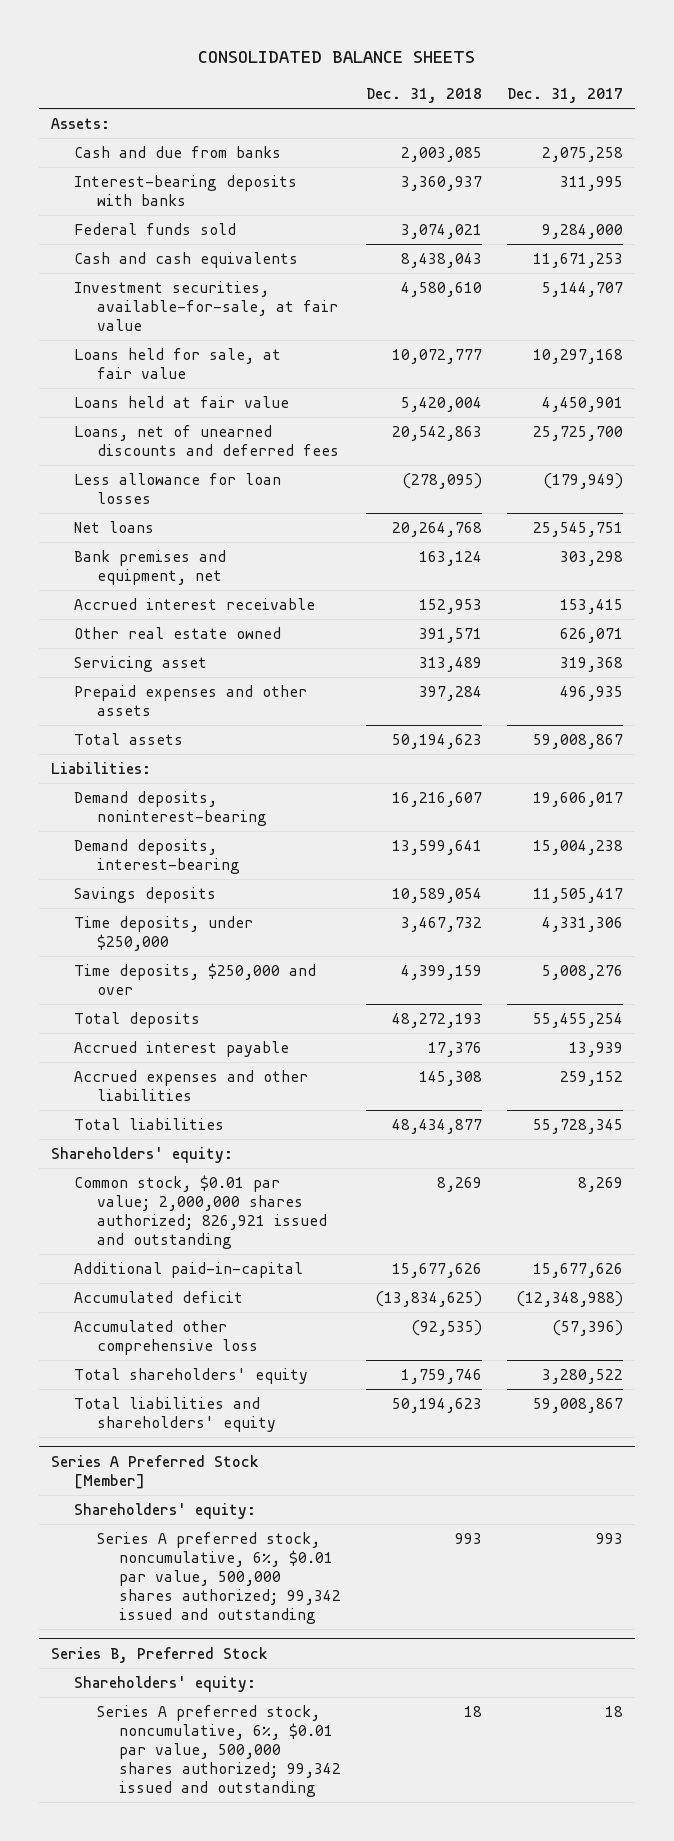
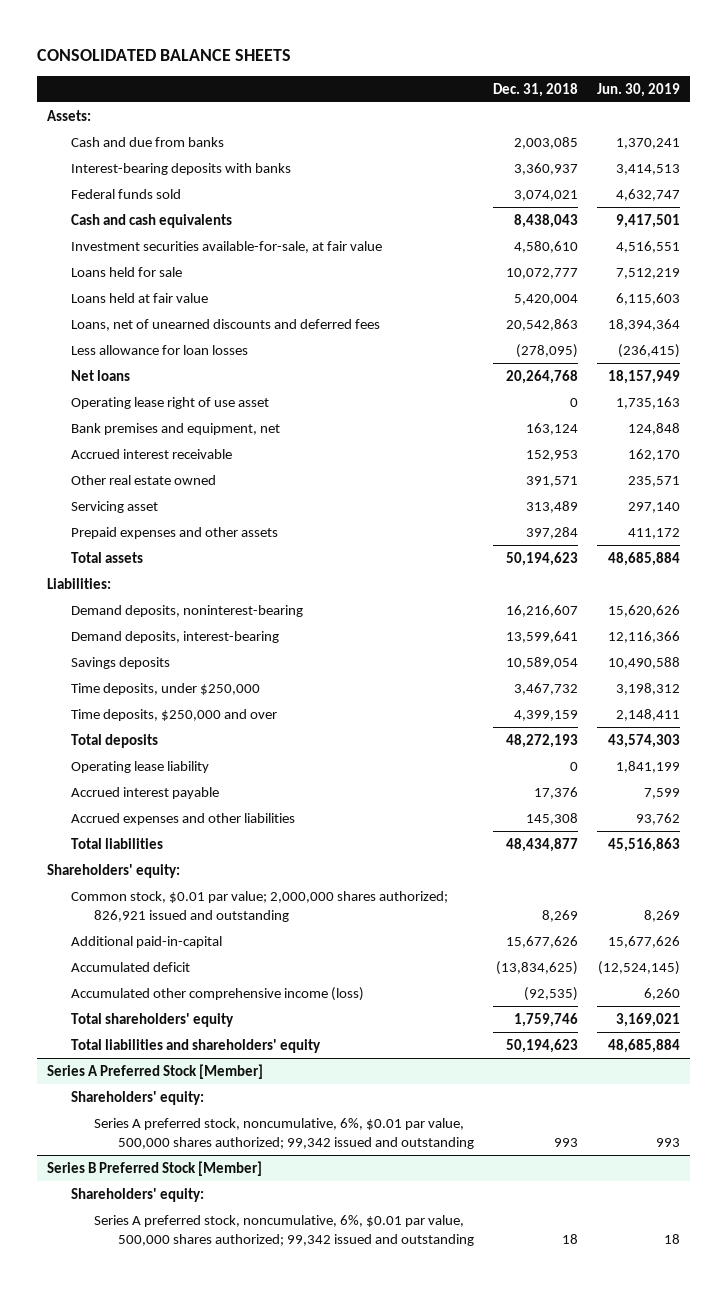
[506,87,623,103] Dec. 31, 2017 -> none
none -> [597,82,681,97] Jun. 30, 2019
[73,281,338,332] Investment securities, available-for-sale, at fair value -> [70,240,382,253] Investment securities available-for-sale, at fair value
[73,348,281,380] Loans held for sale, at fair value -> [70,266,182,277] Loans held for sale
none -> [70,396,269,409] Operating lease right of use asset
none -> [70,760,209,773] Operating lease liability
[73,1320,258,1356] Accumulated other comprehensive loss -> [70,986,364,1001] Accumulated other comprehensive income (loss)
[51,1646,269,1663] Series B, Preferred Stock -> [46,1160,262,1176] Series B Preferred Stock [Member]

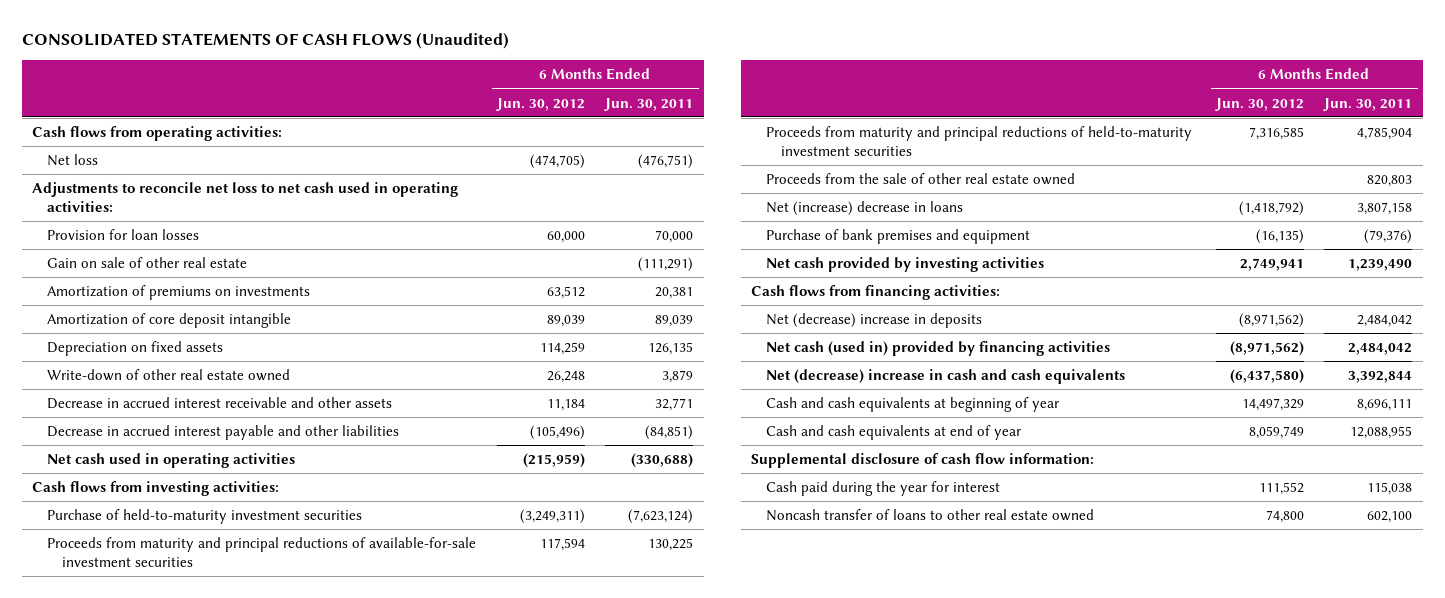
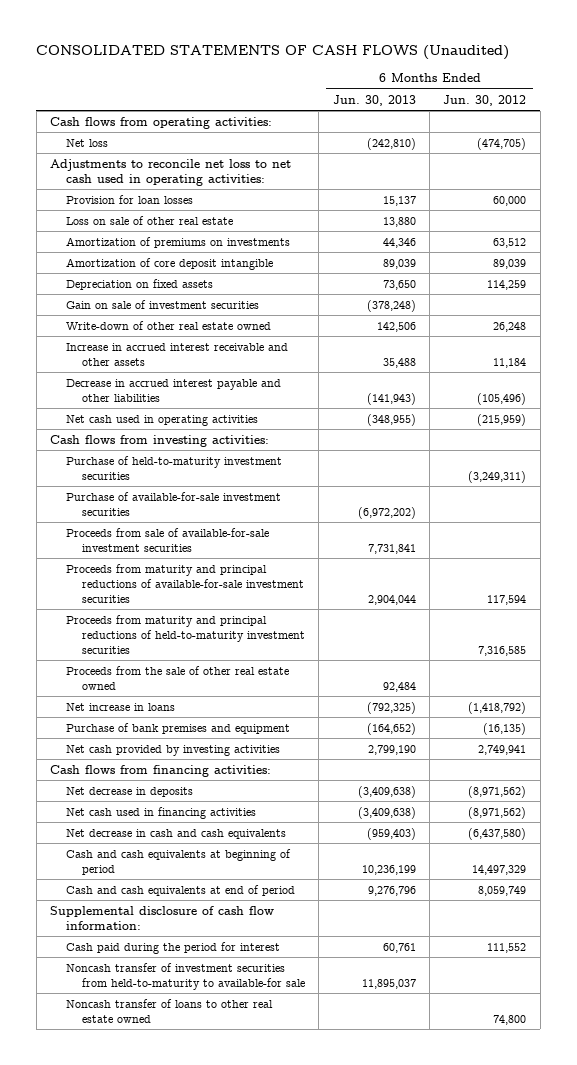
[604,97,694,111] Jun. 30, 2011 -> none
none -> [332,94,416,106] Jun. 30, 2013
[47,256,248,268] Gain on sale of other real estate -> [66,215,234,225] Loss on sale of other real estate
none -> [66,299,260,309] Gain on sale of investment securities
[47,396,393,409] Decrease in accrued interest receivable and other assets -> [66,342,289,366] Increase in accrued interest receivable and other assets
none -> [66,491,282,516] Purchase of available-for-sale investment securities
none -> [66,527,270,552] Proceeds from sale of available-for-sale investment securities
[766,200,964,216] Net (increase) decrease in loans -> [66,702,176,711] Net increase in loans
[766,312,983,328] Net (decrease) increase in deposits -> [66,786,194,797] Net decrease in deposits
[766,340,1111,356] Net cash (used in) provided by financing activities -> [66,806,257,819] Net cash used in financing activities
[766,368,1126,384] Net (decrease) increase in cash and cash equivalents -> [66,828,287,839] Net decrease in cash and cash equivalents
[766,396,1061,412] Cash and cash equivalents at beginning of year -> [66,848,292,875] Cash and cash equivalents at beginning of period
[766,424,1023,440] Cash and cash equivalents at end of year -> [66,884,296,896] Cash and cash equivalents at end of period
[766,480,1001,496] Cash paid during the year for interest -> [66,941,281,954] Cash paid during the period for interest
none -> [66,962,305,990] Noncash transfer of investment securities from held-to-maturity to available-for sale

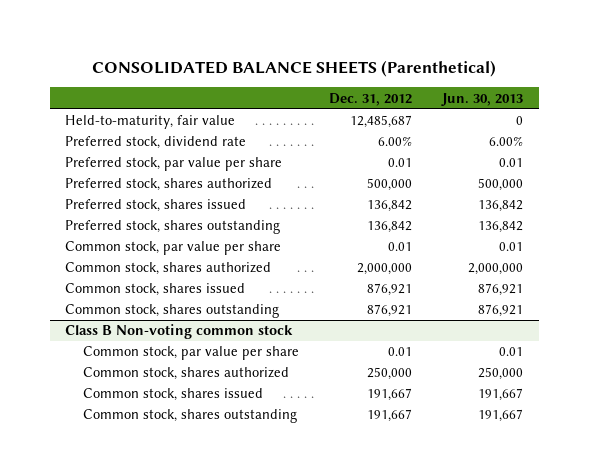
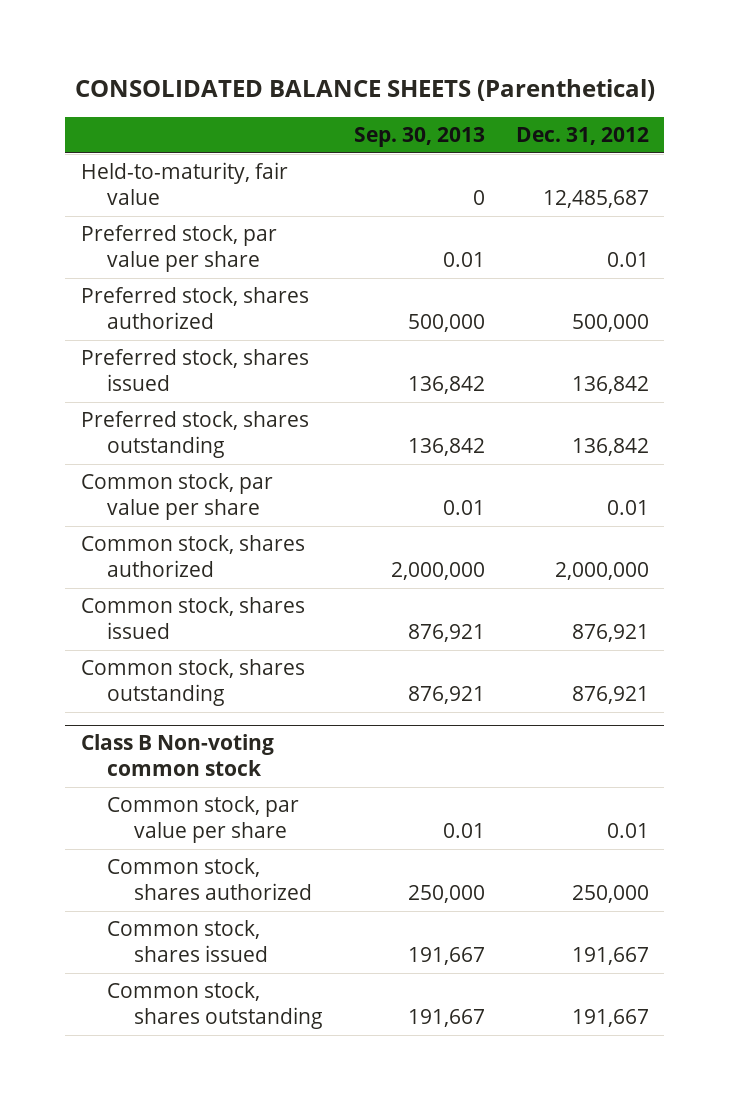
[441,92,524,106] Jun. 30, 2013 -> none
none -> [353,127,485,148] Sep. 30, 2013
[65,136,247,150] Preferred stock, dividend rate -> none

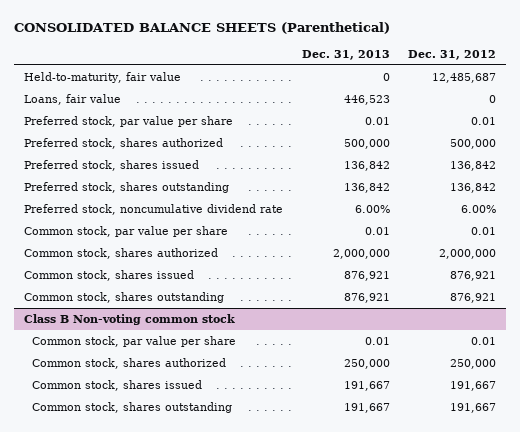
[353,127,485,148] Sep. 30, 2013 -> none
none -> [301,49,390,60] Dec. 31, 2013
none -> [23,94,121,106] Loans, fair value
none -> [23,204,283,216] Preferred stock, noncumulative dividend rate

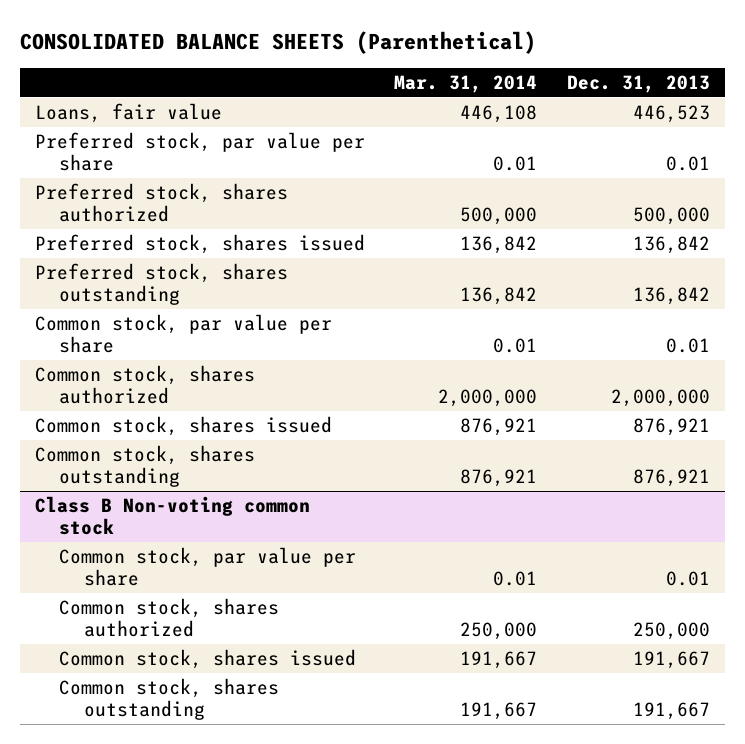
[408,49,497,60] Dec. 31, 2012 -> none
none -> [394,74,538,93] Mar. 31, 2014
[23,72,181,84] Held-to-maturity, fair value -> none
[23,204,283,216] Preferred stock, noncumulative dividend rate -> none

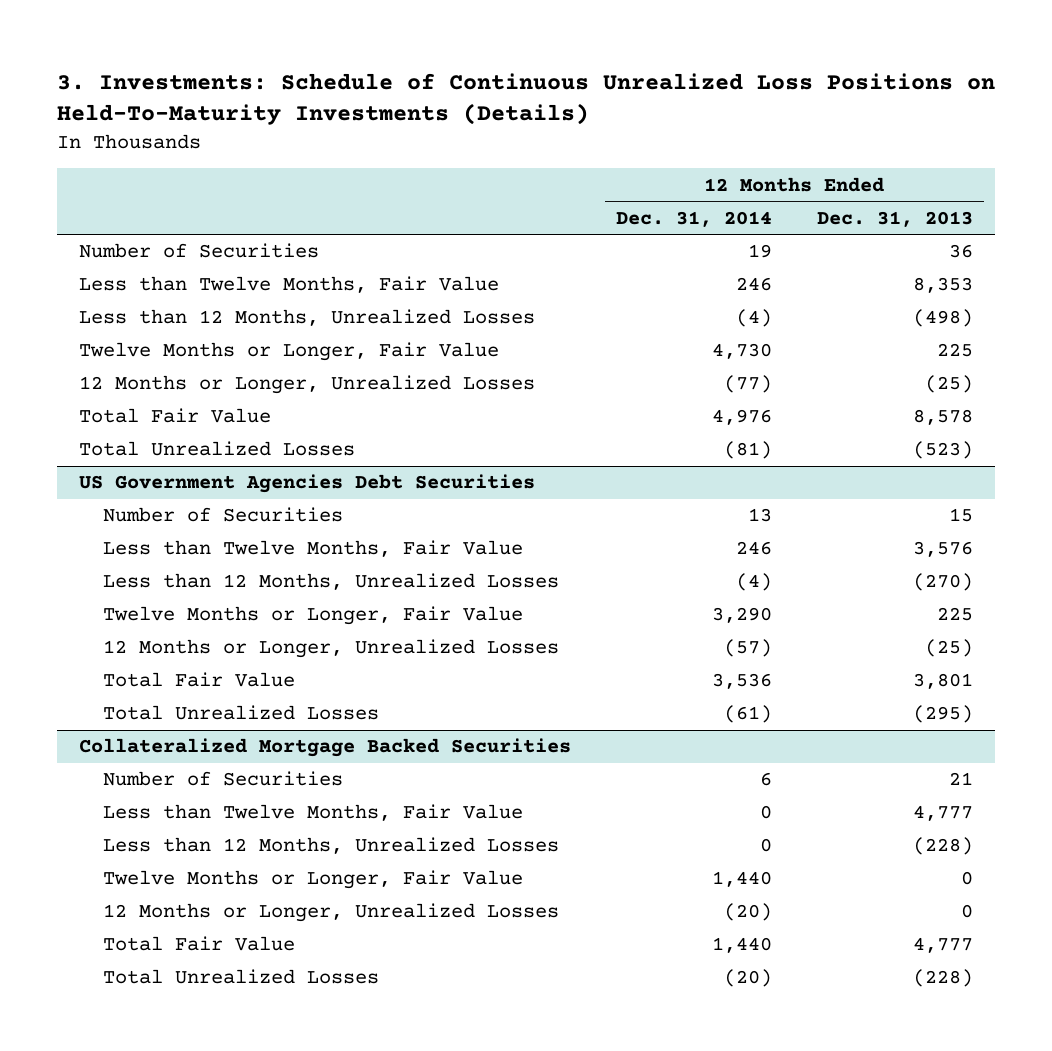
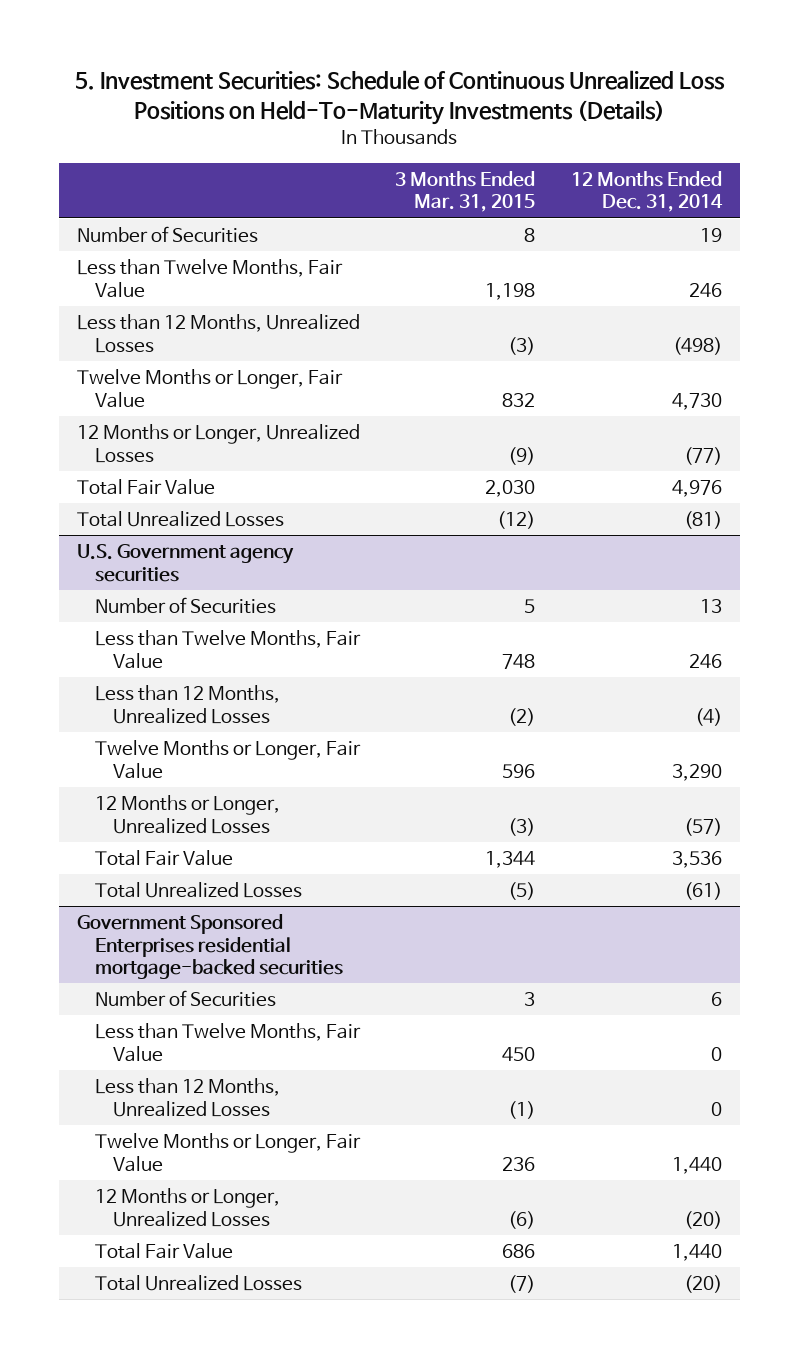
[56,72,995,126] 3. Investments: Schedule of Continuous Unrealized Loss Positions on Held-To-Maturity Investments (Details) -> [75,70,726,125] 5. Investment Securities: Schedule of Continuous Unrealized Loss Positions on Held-To-Maturity Investments (Details)
[816,210,973,227] Dec. 31, 2013 -> none
none -> [395,170,536,213] 3 Months Ended Mar. 31, 2015
[735,309,772,328] (4) -> [673,336,723,355] (498)
[79,474,536,494] US Government Agencies Debt Securities -> [76,543,294,582] U.S. Government agency securities
[79,738,572,758] Collateralized Mortgage Backed Securities -> none
none -> [76,913,343,980] Government Sponsored Enterprises residential mortgage-backed securities

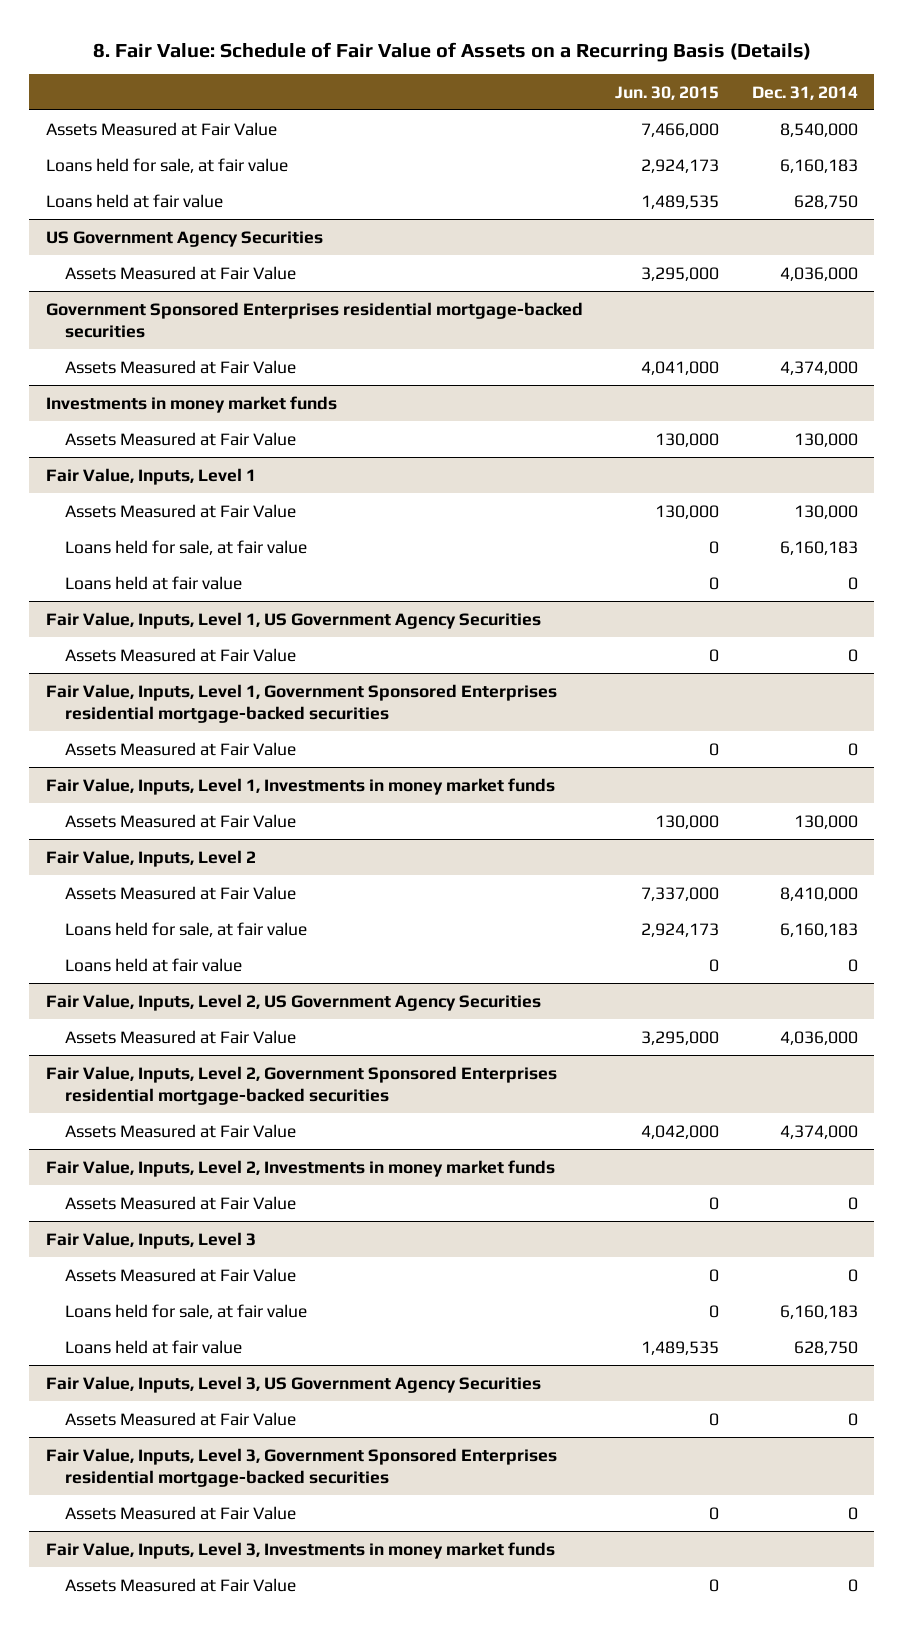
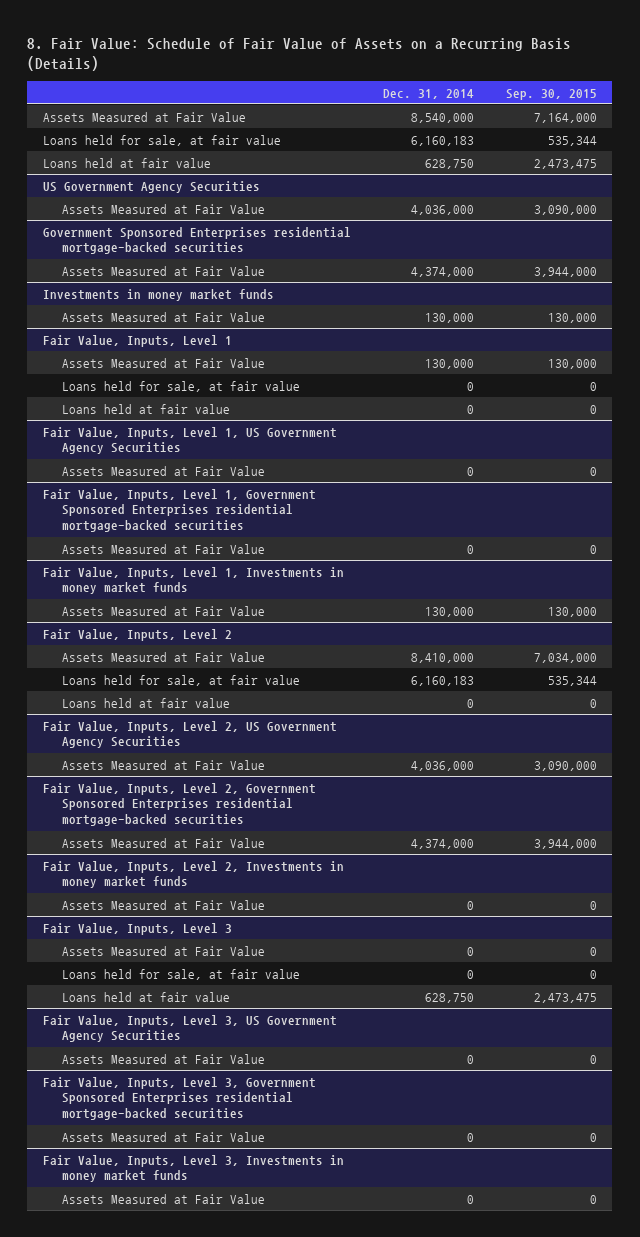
[615,85,720,100] Jun. 30, 2015 -> none
none -> [505,88,597,100] Sep. 30, 2015
[779,540,858,555] 6,160,183 -> [466,381,474,391] 0
[779,1304,858,1319] 6,160,183 -> [466,969,474,979] 0

